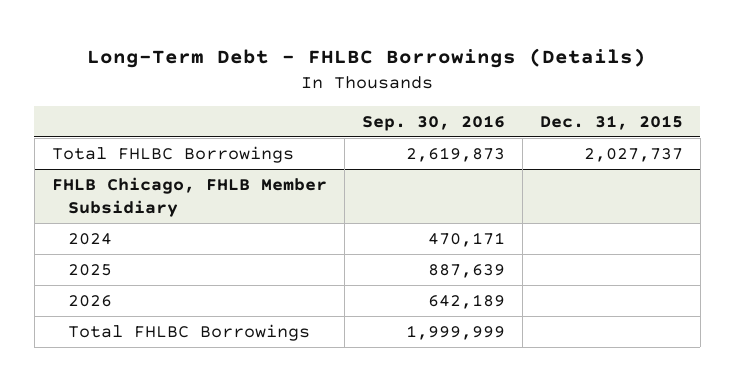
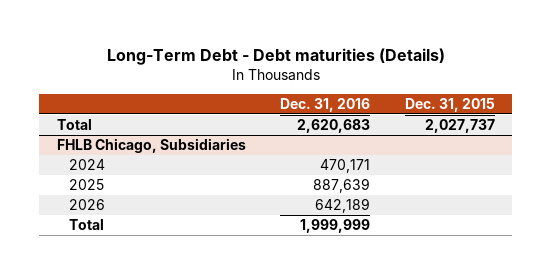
[87,47,647,68] Long-Term Debt - FHLBC Borrowings (Details) -> [106,48,445,66] Long-Term Debt - Debt maturities (Details)
[361,114,505,131] Sep. 30, 2016 -> none
none -> [280,97,371,112] Dec. 31, 2016
[51,145,294,163] Total FHLBC Borrowings -> [56,119,92,131] Total
[51,176,327,218] FHLB Chicago, FHLB Member Subsidiary -> [56,138,246,154] FHLB Chicago, Subsidiaries
[67,323,310,341] Total FHLBC Borrowings -> [68,219,104,231] Total

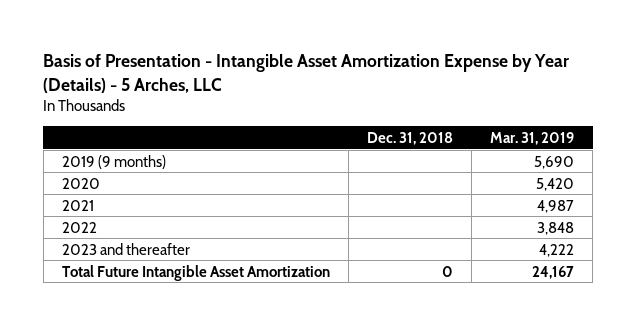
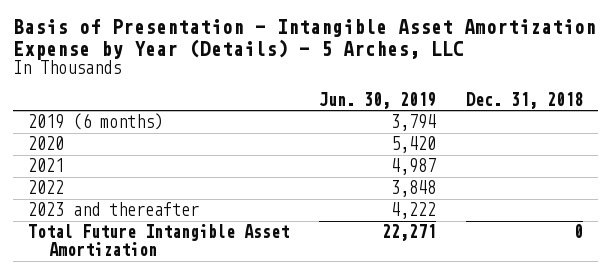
[490,131,575,145] Mar. 31, 2019 -> none
none -> [318,91,436,109] Jun. 30, 2019
[61,154,166,169] 2019 (9 months) -> [27,113,163,131] 2019 (6 months)

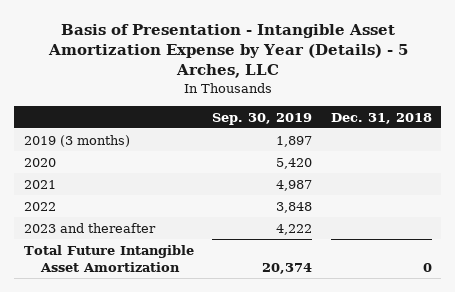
[318,91,436,109] Jun. 30, 2019 -> none
none -> [212,112,313,125] Sep. 30, 2019
[27,113,163,131] 2019 (6 months) -> [23,134,130,147] 2019 (3 months)

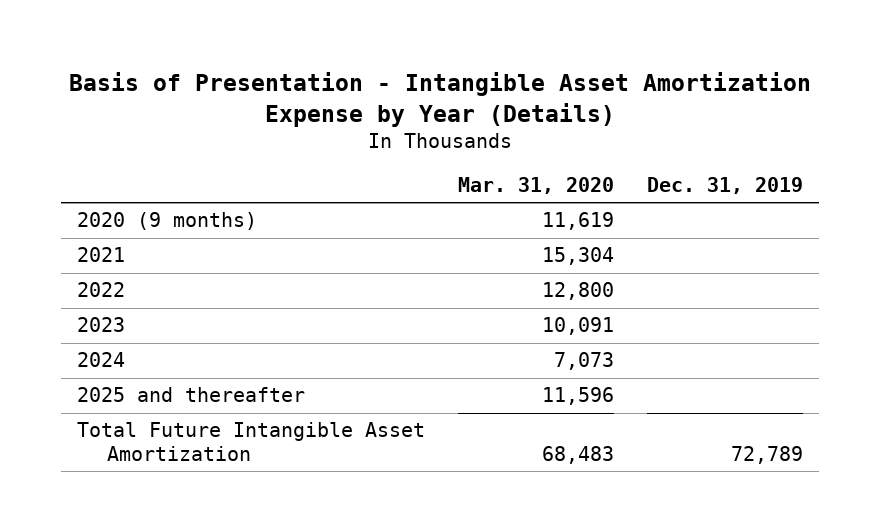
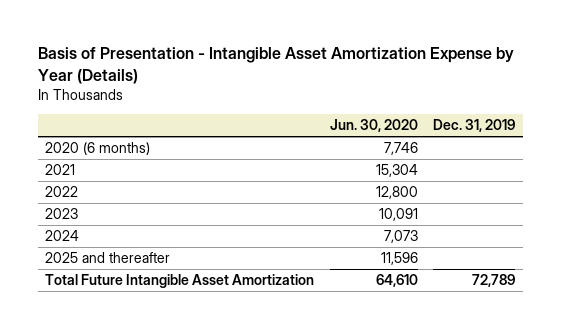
[458,176,615,194] Mar. 31, 2020 -> none
none -> [329,119,418,133] Jun. 30, 2020
[77,212,258,231] 2020 (9 months) -> [45,142,151,156] 2020 (6 months)

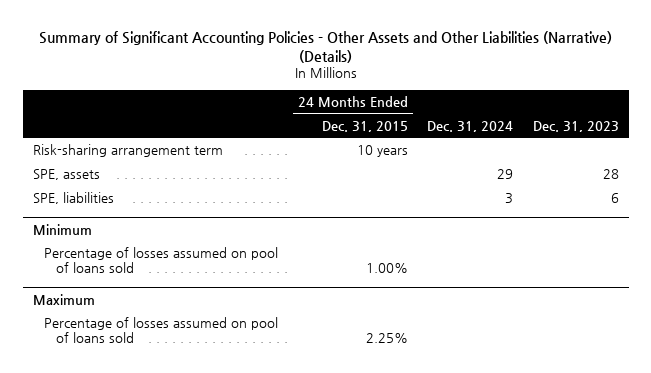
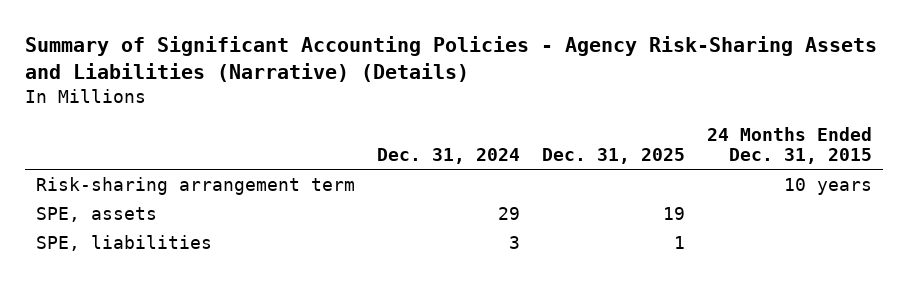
[38,30,612,63] Summary of Significant Accounting Policies - Other Assets and Other Liabilities (Narrative) (Details) -> [25,36,878,83] Summary of Significant Accounting Policies - Agency Risk-Sharing Assets and Liabilities (Narrative) (Details)
[532,120,619,132] Dec. 31, 2023 -> none
none -> [542,148,686,165] Dec. 31, 2025
[32,223,92,235] Minimum -> none
[44,247,279,274] Percentage of losses assumed on pool of loans sold -> none
[32,293,95,305] Maximum -> none
[44,317,279,344] Percentage of losses assumed on pool of loans sold -> none

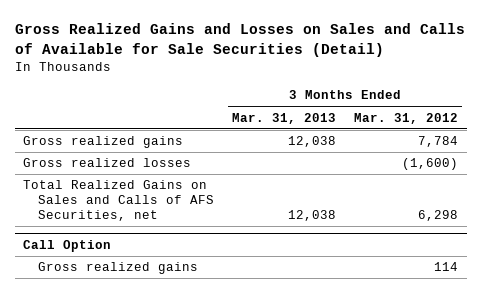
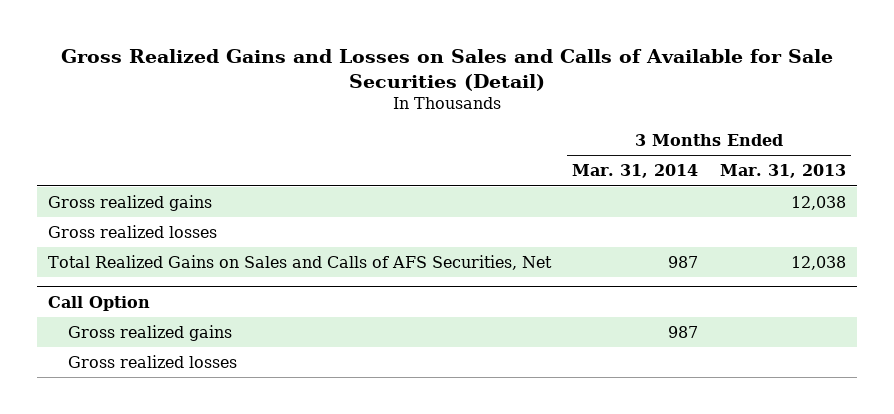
[353,112,458,124] Mar. 31, 2012 -> none
none -> [572,164,699,179] Mar. 31, 2014
[23,180,215,221] Total Realized Gains on Sales and Calls of AFS Securities, net -> [48,254,553,270] Total Realized Gains on Sales and Calls of AFS Securities, Net
none -> [68,354,238,368] Gross realized losses

